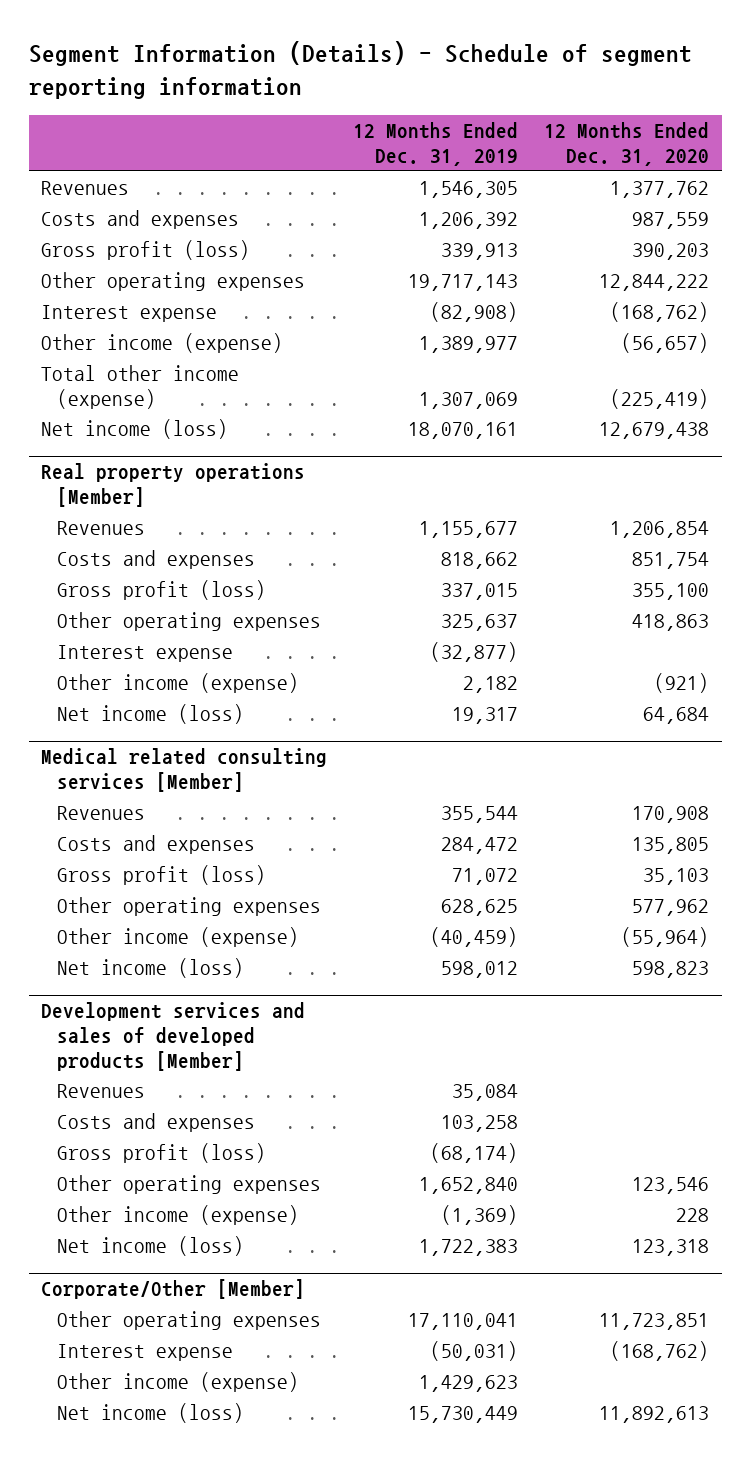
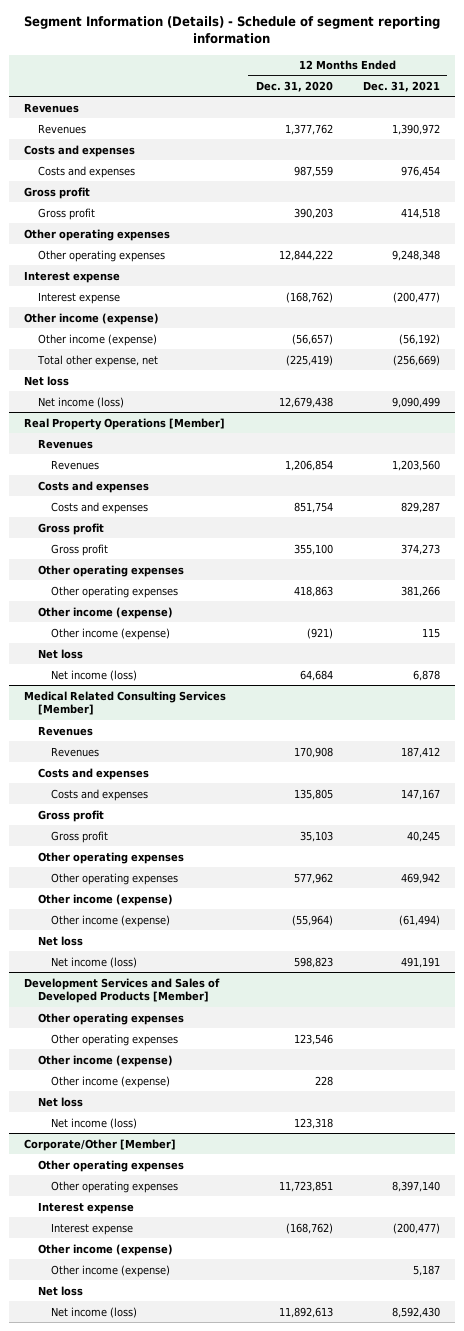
[353,122,519,167] 12 Months Ended Dec. 31, 2019 -> none
none -> [362,80,440,92] Dec. 31, 2021
none -> [23,102,79,113] Revenues
none -> [23,144,135,157] Costs and expenses
none -> [23,186,90,199] Gross profit
[41,240,251,261] Gross profit (loss) -> [37,207,95,220] Gross profit
none -> [23,228,170,241] Other operating expenses
none -> [23,270,120,283] Interest expense
none -> [23,312,159,325] Other income (expense)
[41,365,240,409] Total other income (expense) -> [36,354,158,367] Total other expense, net
none -> [23,375,69,386] Net loss
[41,463,306,508] Real property operations [Member] -> [23,417,225,430] Real Property Operations [Member]
none -> [37,438,93,449] Revenues
none -> [37,480,149,493] Costs and expenses
none -> [37,522,104,535] Gross profit
[57,580,267,601] Gross profit (loss) -> [51,543,109,556] Gross profit
none -> [37,564,184,577] Other operating expenses
[57,645,234,663] Interest expense -> none
none -> [37,606,173,619] Other income (expense)
none -> [37,648,83,659] Net loss
[41,748,328,793] Medical related consulting services [Member] -> [23,690,226,716] Medical Related Consulting Services [Member]
none -> [37,725,93,736] Revenues
none -> [37,767,149,780] Costs and expenses
none -> [37,809,104,822] Gross profit
[57,865,267,886] Gross profit (loss) -> [51,830,109,843] Gross profit
none -> [37,851,184,864] Other operating expenses
none -> [37,893,173,906] Other income (expense)
none -> [37,935,83,946] Net loss
[57,1084,146,1099] Revenues -> none
[57,1113,256,1133] Costs and expenses -> none
[57,1143,267,1164] Gross profit (loss) -> none
[41,1002,306,1071] Development services and sales of developed products [Member] -> [23,977,220,1004] Development Services and Sales of Developed Products [Member]
none -> [37,1012,184,1025] Other operating expenses
none -> [37,1054,173,1067] Other income (expense)
none -> [37,1096,83,1107] Net loss
none -> [37,1159,184,1172] Other operating expenses
none -> [37,1201,134,1214] Interest expense
none -> [51,1264,171,1277] Other income (expense)
none -> [37,1285,83,1296] Net loss

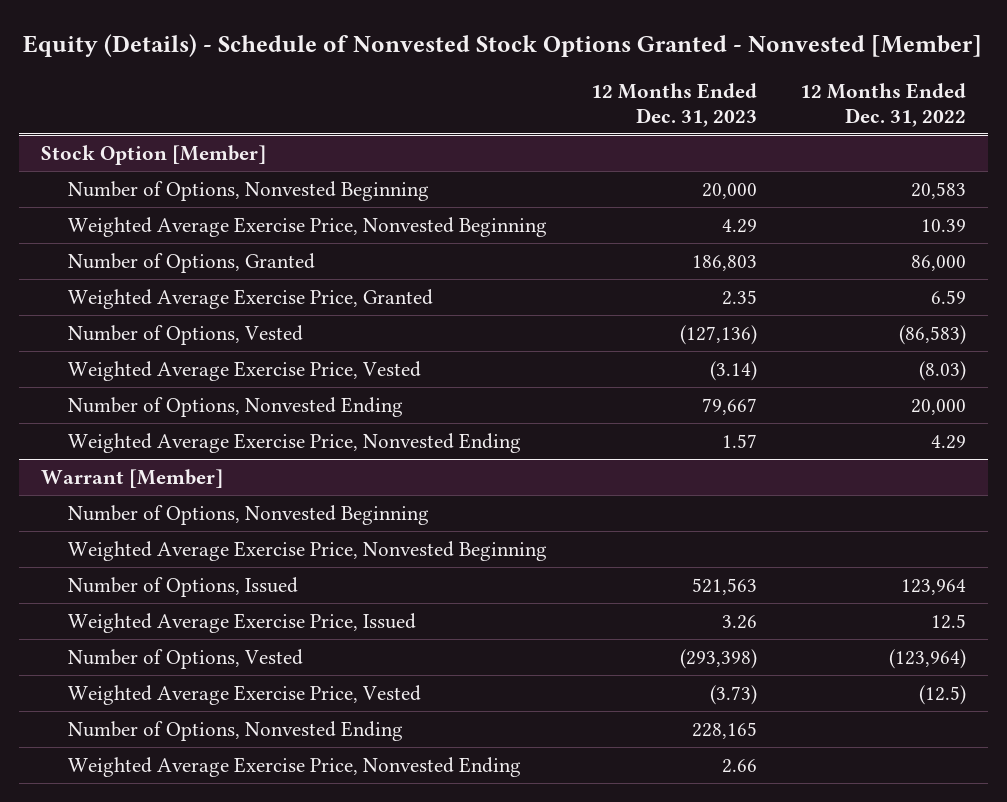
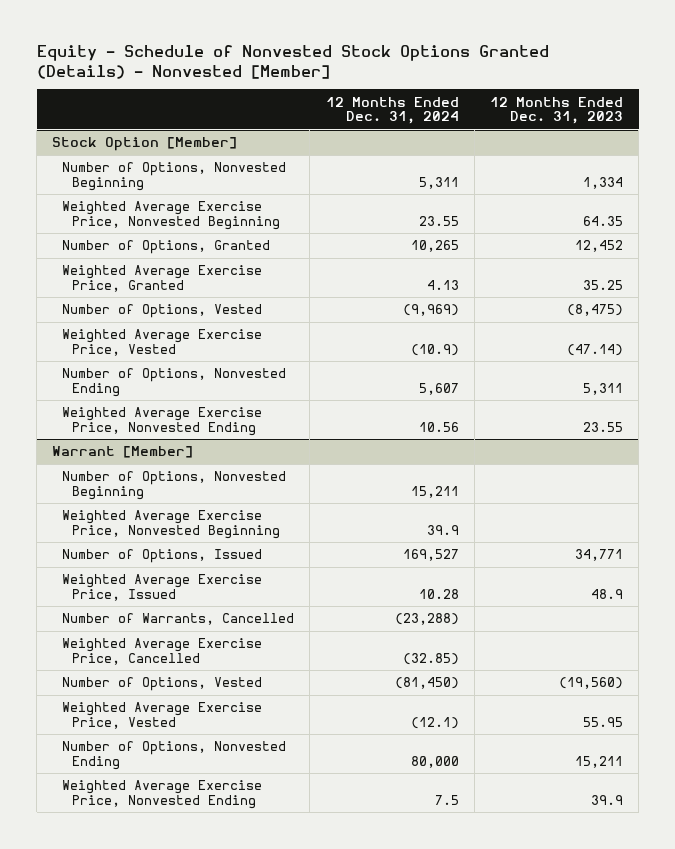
[23,33,983,57] Equity (Details) - Schedule of Nonvested Stock Options Granted - Nonvested [Member] -> [36,44,549,79] Equity - Schedule of Nonvested Stock Options Granted (Details) - Nonvested [Member]
[800,82,967,127] 12 Months Ended Dec. 31, 2022 -> none
none -> [325,96,459,125] 12 Months Ended Dec. 31, 2024
[701,182,757,199] 20,000 -> [583,177,624,190] 1,334
[721,218,757,233] 4.29 -> [583,216,624,227] 64.35
[691,254,757,271] 186,803 -> [575,240,624,253] 12,452
[721,289,757,305] 2.35 -> [583,280,624,291] 35.25
[679,324,757,345] (127,136) -> [567,304,624,317] (8,475)
[709,360,757,381] (3.14) -> [567,344,624,357] (47.14)
[701,397,757,415] 79,667 -> [583,383,624,396] 5,311
[721,433,757,448] 1.57 -> [583,422,624,433] 23.55
[691,577,757,595] 521,563 -> [575,549,624,562] 34,771
[721,614,757,629] 3.26 -> [591,589,624,600] 48.9
none -> [62,613,295,626] Number of Warrants, Cancelled
none -> [62,638,263,666] Weighted Average Exercise Price, Cancelled
[679,648,757,669] (293,398) -> [559,677,624,690] (19,560)
[709,684,757,705] (3.73) -> [583,717,624,728] 55.95
[691,721,757,739] 228,165 -> [575,756,624,769] 15,211
[721,758,757,773] 2.66 -> [591,795,624,806] 39.9

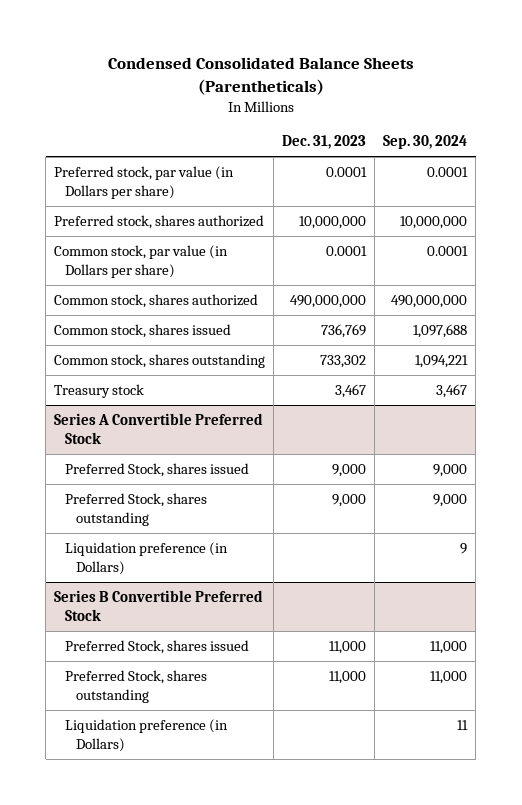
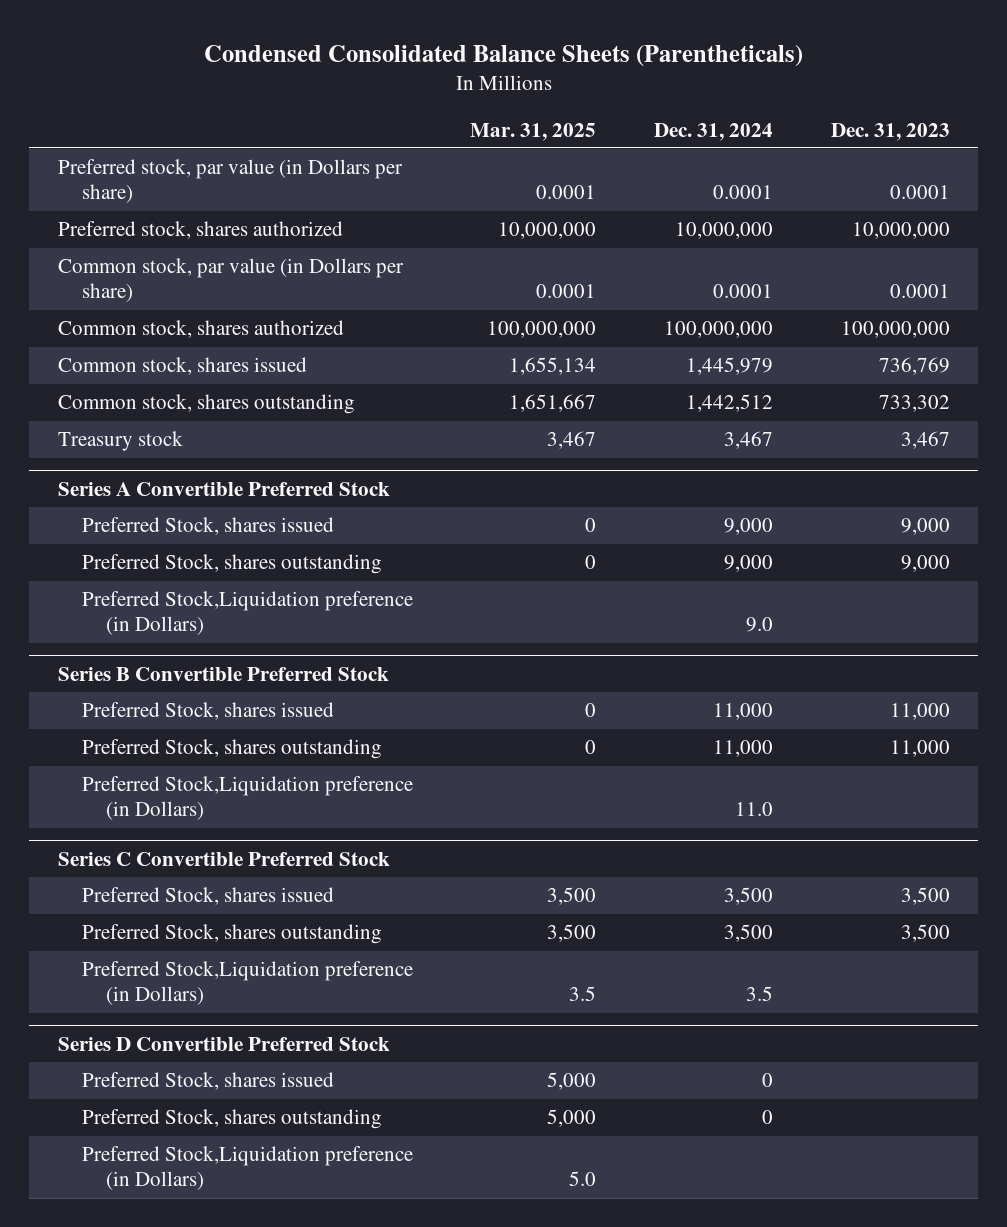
[383,135,468,150] Sep. 30, 2024 -> none
none -> [470,122,597,141] Mar. 31, 2025
none -> [653,122,773,141] Dec. 31, 2024
[290,294,367,308] 490,000,000 -> [840,321,950,339] 100,000,000
[65,541,229,575] Liquidation preference (in Dollars) -> [81,591,413,636] Preferred Stock,Liquidation preference (in Dollars)
[65,718,229,752] Liquidation preference (in Dollars) -> [81,776,413,821] Preferred Stock,Liquidation preference (in Dollars)
none -> [57,851,390,866] Series C Convertible Preferred Stock
none -> [81,887,334,906] Preferred Stock, shares issued
none -> [81,924,382,945] Preferred Stock, shares outstanding
none -> [81,961,413,1006] Preferred Stock,Liquidation preference (in Dollars)
none -> [57,1036,390,1051] Series D Convertible Preferred Stock
none -> [81,1072,334,1091] Preferred Stock, shares issued
none -> [81,1109,382,1130] Preferred Stock, shares outstanding
none -> [81,1146,413,1191] Preferred Stock,Liquidation preference (in Dollars)

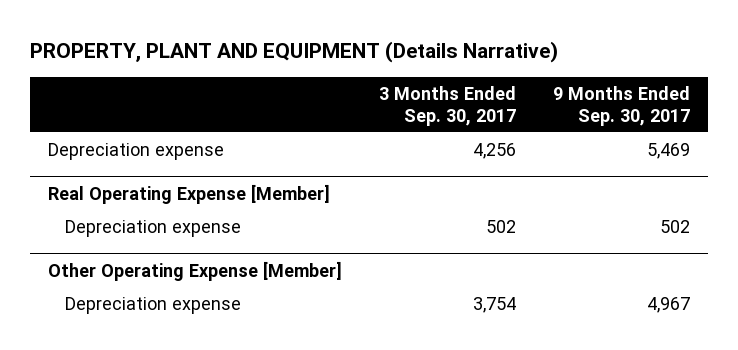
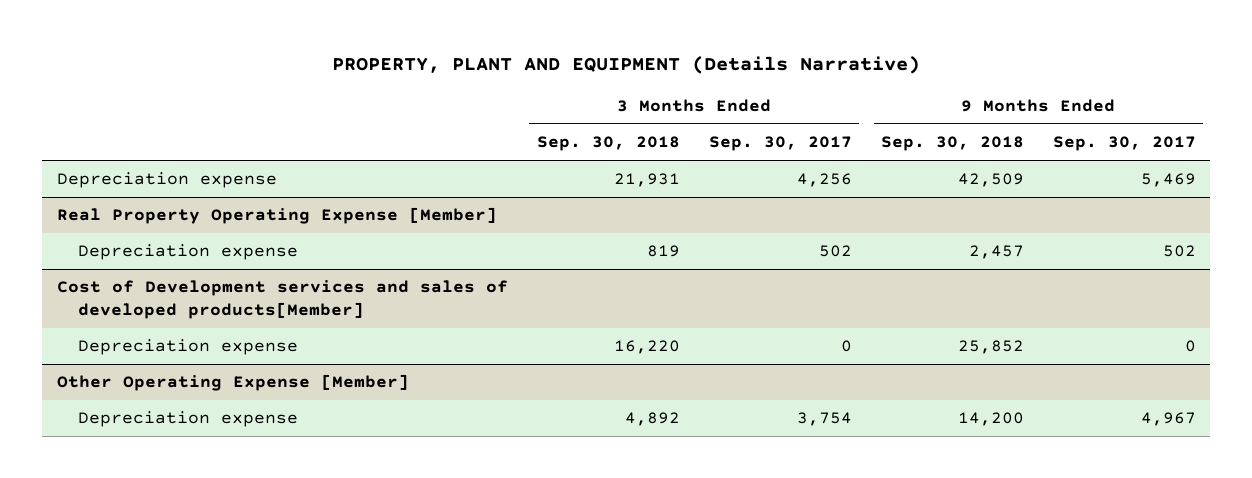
none -> [536,136,680,152] Sep. 30, 2018
none -> [880,136,1024,152] Sep. 30, 2018
[48,184,331,205] Real Operating Expense [Member] -> [56,207,497,225] Real Property Operating Expense [Member]
none -> [56,280,508,319] Cost of Development services and sales of developed products[Member]
none -> [77,339,298,356] Depreciation expense

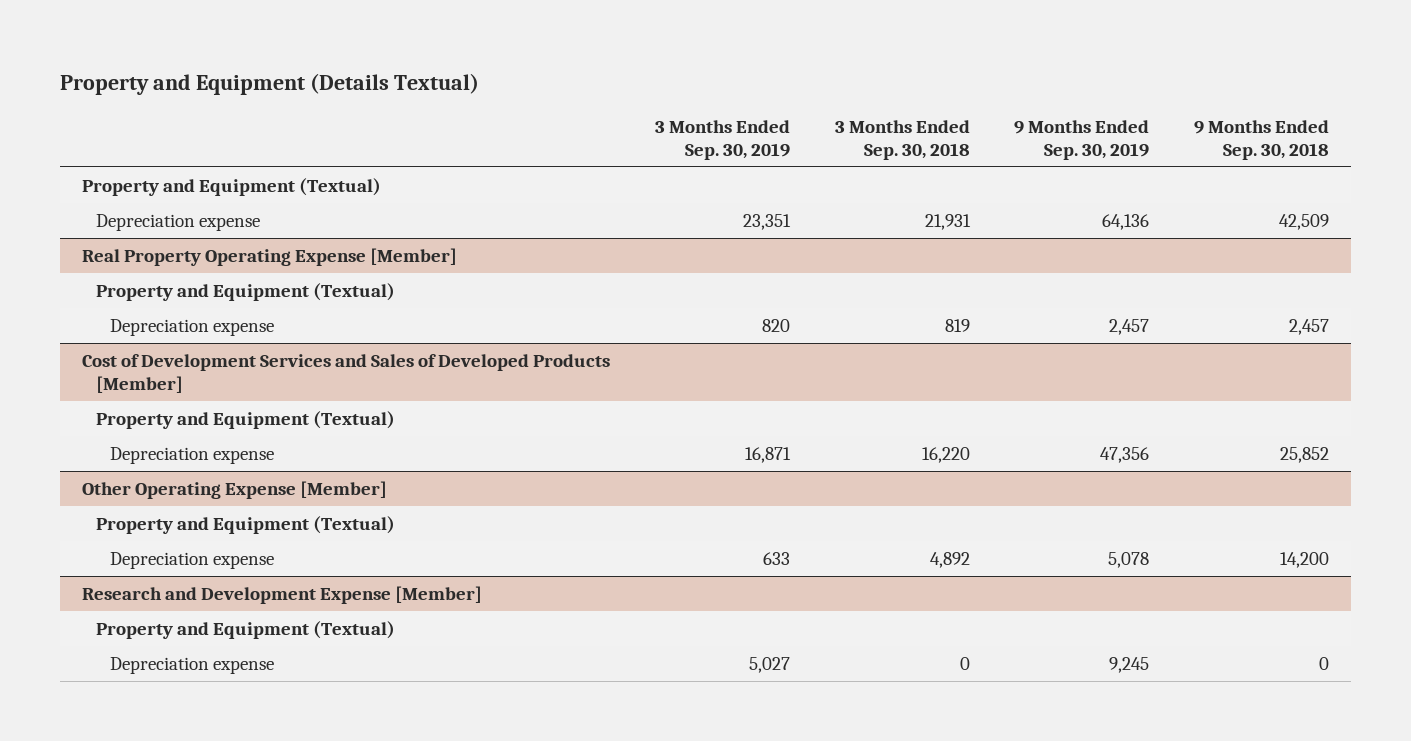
[332,55,921,74] PROPERTY, PLANT AND EQUIPMENT (Details Narrative) -> [60,72,480,95] Property and Equipment (Details Textual)
[708,136,852,152] Sep. 30, 2017 -> none
[1052,136,1196,152] Sep. 30, 2017 -> none
none -> [655,119,791,160] 3 Months Ended Sep. 30, 2019
none -> [1014,119,1150,160] 9 Months Ended Sep. 30, 2019
none -> [82,178,382,197] Property and Equipment (Textual)
none -> [96,283,396,302] Property and Equipment (Textual)
[56,280,508,319] Cost of Development services and sales of developed products[Member] -> [82,354,611,394] Cost of Development Services and Sales of Developed Products [Member]
none -> [96,411,396,430] Property and Equipment (Textual)
none -> [96,516,396,535] Property and Equipment (Textual)
none -> [82,586,483,605] Research and Development Expense [Member]
none -> [96,621,396,640] Property and Equipment (Textual)
none -> [109,657,274,675] Depreciation expense

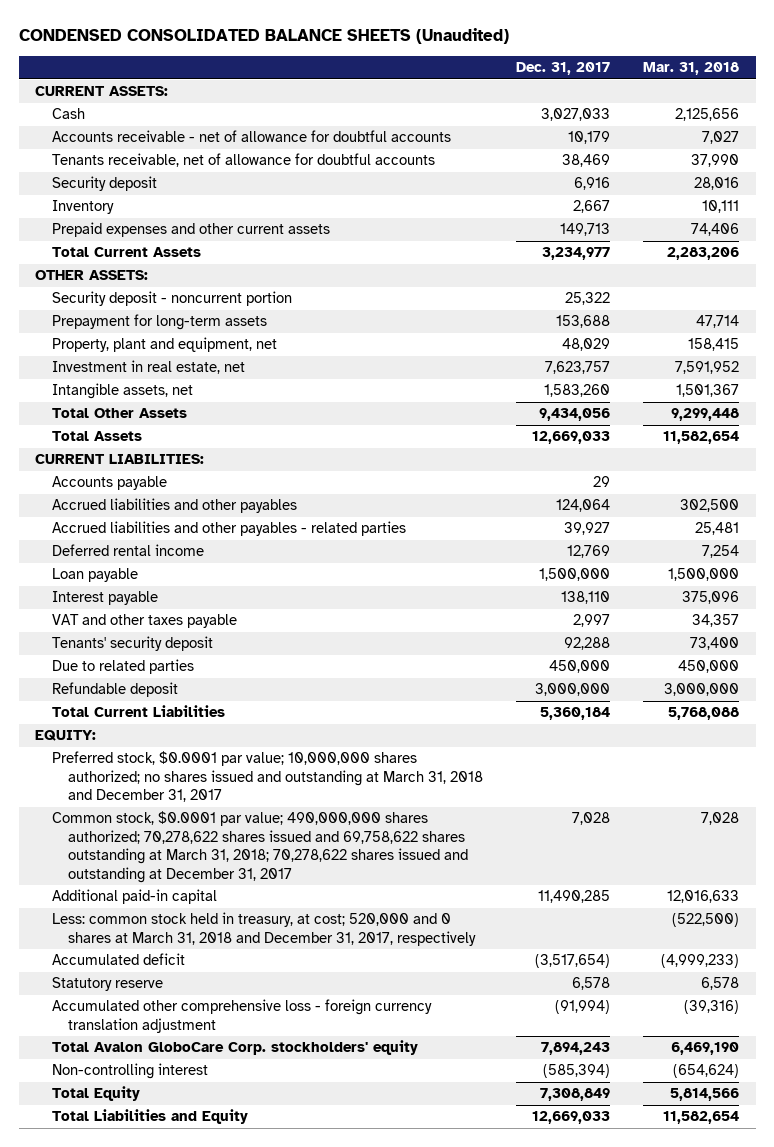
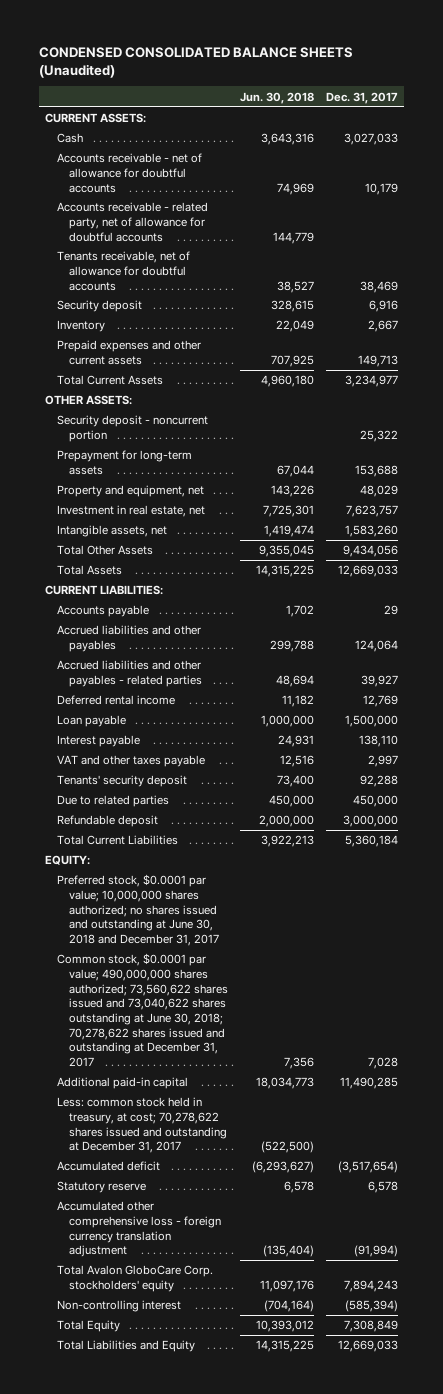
[643,62,740,76] Mar. 31, 2018 -> none
none -> [240,91,315,104] Jun. 30, 2018
none -> [56,202,208,242] Accounts receivable - related party, net of allowance for doubtful accounts
[51,337,277,353] Property, plant and equipment, net -> [56,485,204,498] Property and equipment, net
[51,751,484,803] Preferred stock, $0.0001 par value; 10,000,000 shares authorized; no shares issued and outstanding at March 31, 2018 and December 31, 2017 -> [56,874,220,946] Preferred stock, $0.0001 par value; 10,000,000 shares authorized; no shares issued and outstanding at June 30, 2018 and December 31, 2017
[51,811,469,883] Common stock, $0.0001 par value; 490,000,000 shares authorized; 70,278,622 shares issued and 69,758,622 shares outstanding at March 31, 2018; 70,278,622 shares issued and outstanding at December 31, 2017 -> [56,953,229,1068] Common stock, $0.0001 par value; 490,000,000 shares authorized; 73,560,622 shares issued and 73,040,622 shares outstanding at June 30, 2018; 70,278,622 shares issued and outstanding at December 31, 2017
[51,912,477,946] Less: common stock held in treasury, at cost; 520,000 and 0 shares at March 31, 2018 and December 31, 2017, respectively -> [56,1097,228,1154] Less: common stock held in treasury, at cost; 70,278,622 shares issued and outstanding at December 31, 2017

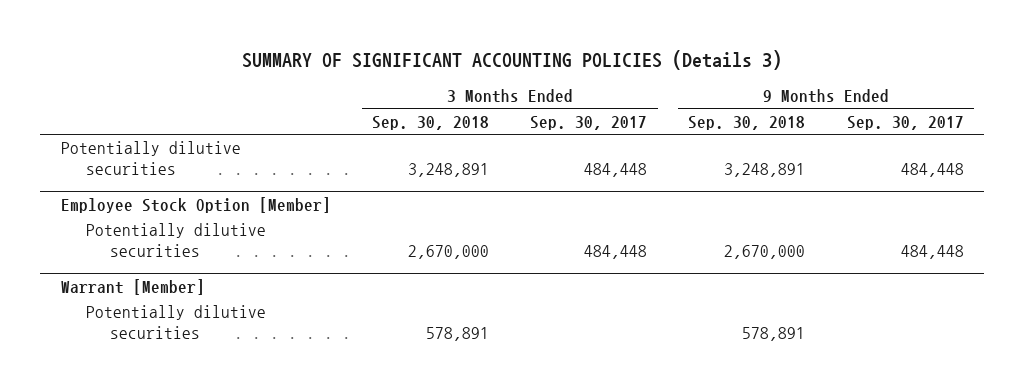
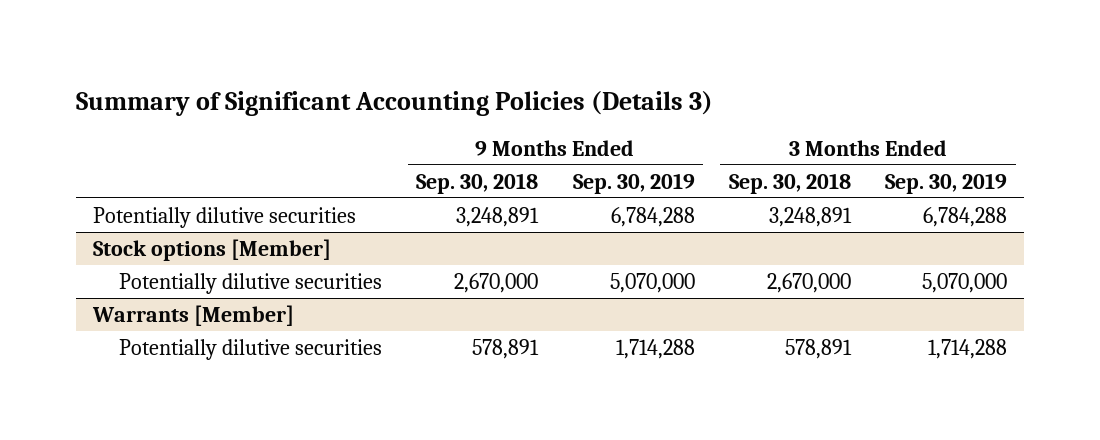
[242,50,783,71] SUMMARY OF SIGNIFICANT ACCOUNTING POLICIES (Details 3) -> [75,90,713,116] Summary of Significant Accounting Policies (Details 3)
[530,115,648,130] Sep. 30, 2017 -> none
[846,115,964,130] Sep. 30, 2017 -> none
none -> [572,172,695,194] Sep. 30, 2019
none -> [884,172,1007,194] Sep. 30, 2019
[60,196,331,213] Employee Stock Option [Member] -> [92,238,331,261] Stock options [Member]
[60,278,205,295] Warrant [Member] -> [91,304,294,326] Warrants [Member]

